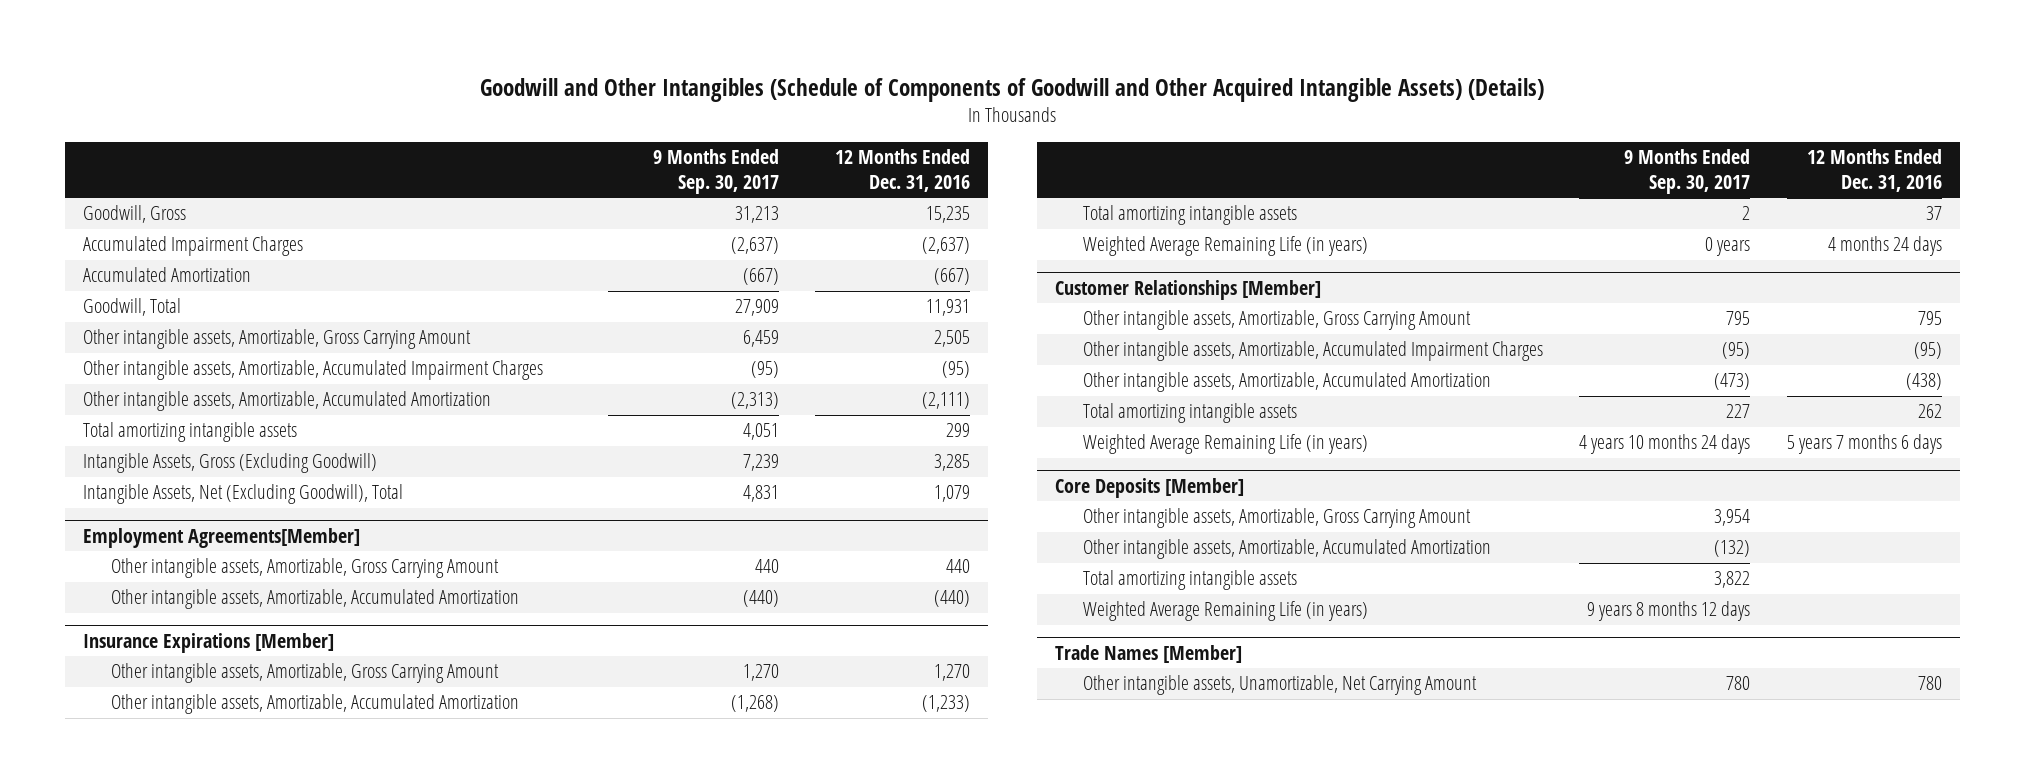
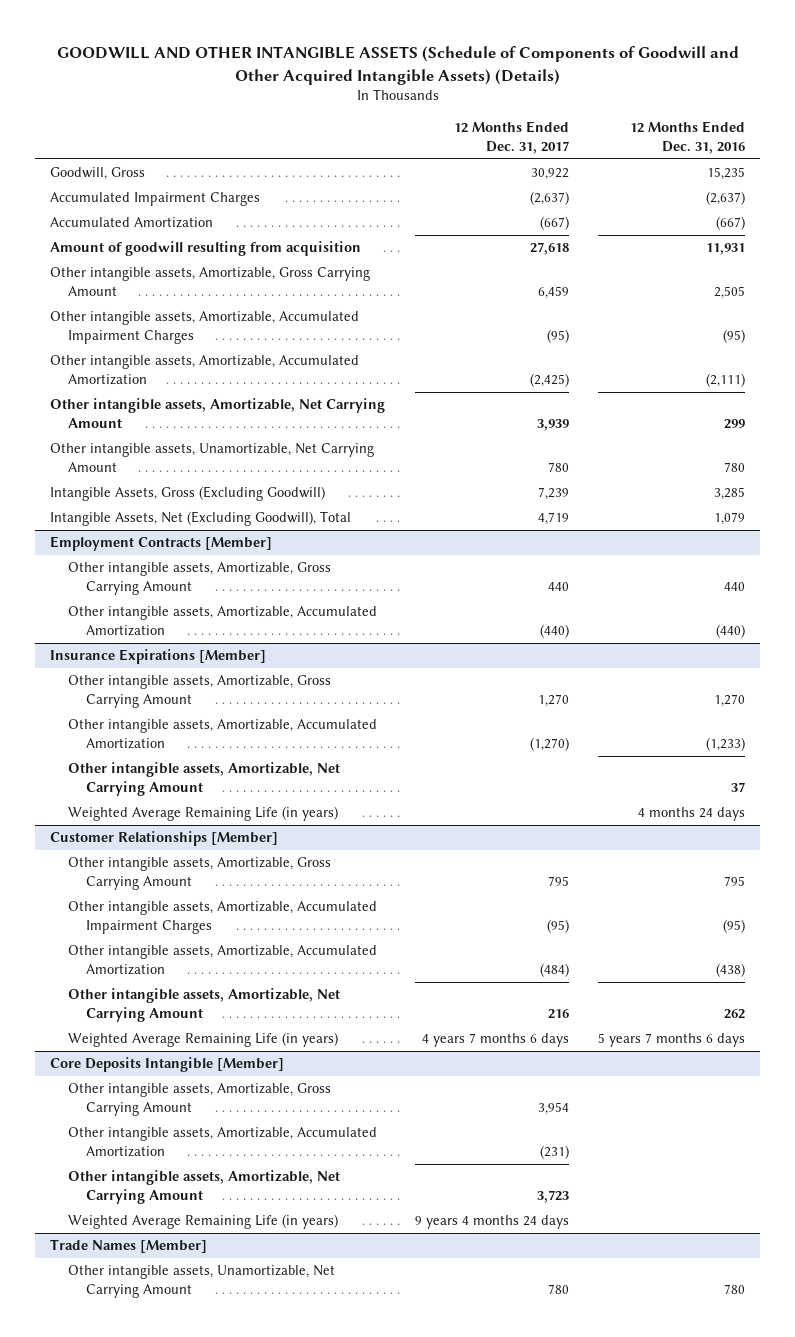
[480,77,1545,102] Goodwill and Other Intangibles (Schedule of Components of Goodwill and Other Acquired Intangible Assets) (Details) -> [56,45,739,85] GOODWILL AND OTHER INTANGIBLE ASSETS (Schedule of Components of Goodwill and Other Acquired Intangible Assets) (Details)
[652,149,779,194] 9 Months Ended Sep. 30, 2017 -> none
none -> [453,121,569,154] 12 Months Ended Dec. 31, 2017
[83,298,182,317] Goodwill, Total -> [50,241,362,257] Amount of goodwill resulting from acquisition
[83,422,298,443] Total amortizing intangible assets -> [50,398,386,429] Other intangible assets, Amortizable, Net Carrying Amount
none -> [50,443,375,473] Other intangible assets, Unamortizable, Net Carrying Amount
[83,527,361,548] Employment Agreements[Member] -> [50,536,273,552] Employment Contracts [Member]
[1083,205,1298,226] Total amortizing intangible assets -> [67,762,340,797] Other intangible assets, Amortizable, Net Carrying Amount
[1083,403,1298,424] Total amortizing intangible assets -> [67,988,340,1023] Other intangible assets, Amortizable, Net Carrying Amount
[1055,477,1245,498] Core Deposits [Member] -> [50,1057,285,1073] Core Deposits Intangible [Member]
[1083,570,1298,591] Total amortizing intangible assets -> [67,1170,340,1205] Other intangible assets, Amortizable, Net Carrying Amount

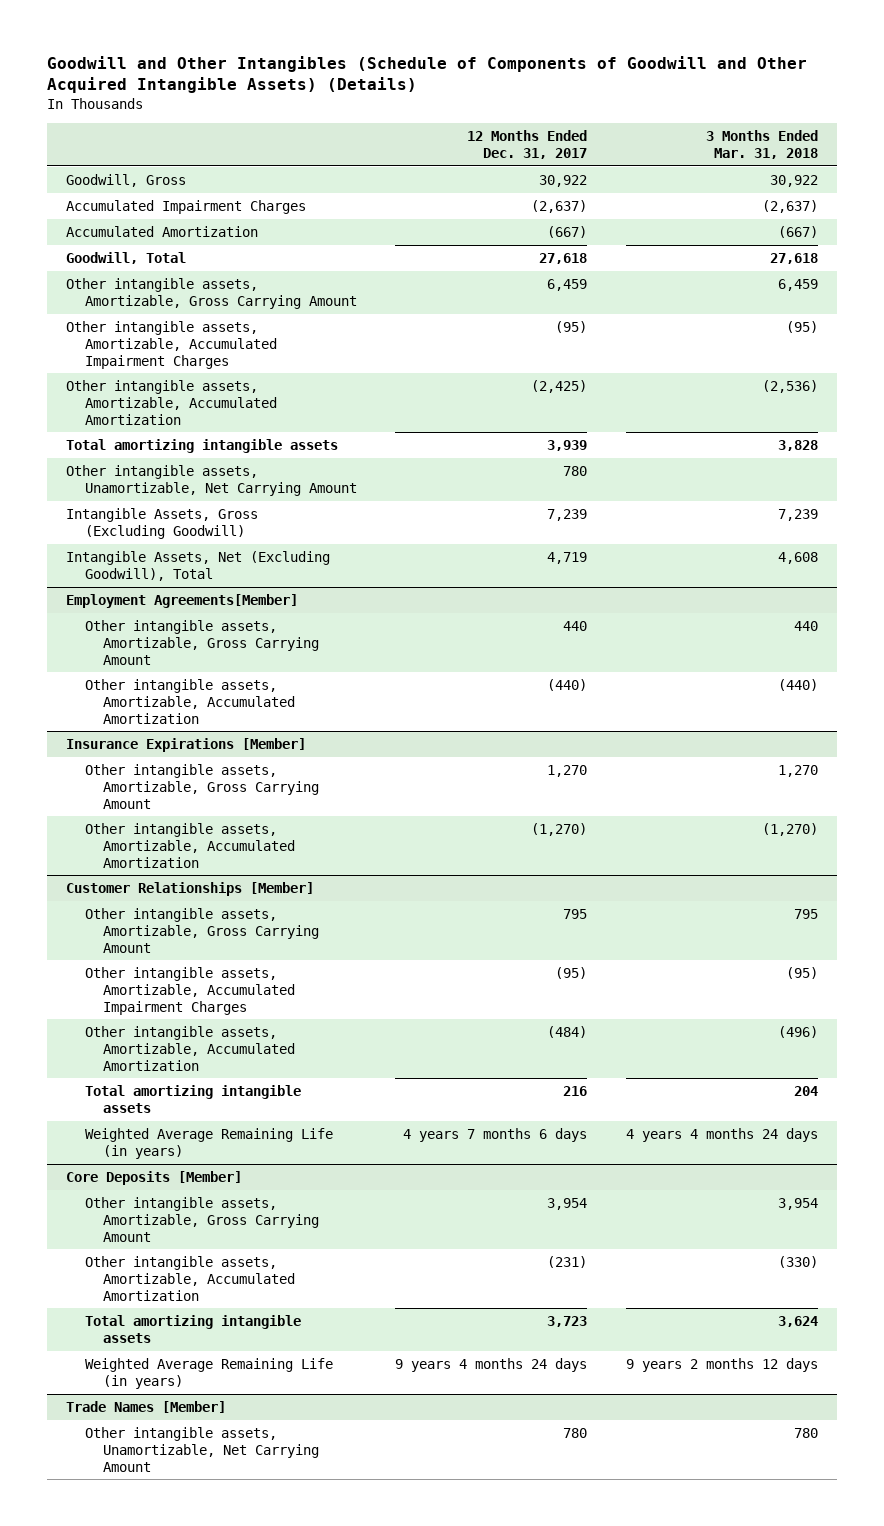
[56,45,739,85] GOODWILL AND OTHER INTANGIBLE ASSETS (Schedule of Components of Goodwill and Other Acquired Intangible Assets) (Details) -> [47,55,808,94] Goodwill and Other Intangibles (Schedule of Components of Goodwill and Other Acquired Intangible Assets) (Details)
[630,121,746,154] 12 Months Ended Dec. 31, 2016 -> none
none -> [705,130,818,160] 3 Months Ended Mar. 31, 2018
[50,241,362,257] Amount of goodwill resulting from acquisition -> [66,251,187,264] Goodwill, Total
[50,398,386,429] Other intangible assets, Amortizable, Net Carrying Amount -> [66,438,339,453] Total amortizing intangible assets
[50,536,273,552] Employment Contracts [Member] -> [66,593,299,608] Employment Agreements[Member]
[67,762,340,797] Other intangible assets, Amortizable, Net Carrying Amount -> none
[67,806,338,822] Weighted Average Remaining Life (in years) -> none
[67,988,340,1023] Other intangible assets, Amortizable, Net Carrying Amount -> [84,1084,301,1113] Total amortizing intangible assets
[50,1057,285,1073] Core Deposits Intangible [Member] -> [66,1170,243,1185] Core Deposits [Member]
[67,1170,340,1205] Other intangible assets, Amortizable, Net Carrying Amount -> [84,1314,301,1343] Total amortizing intangible assets

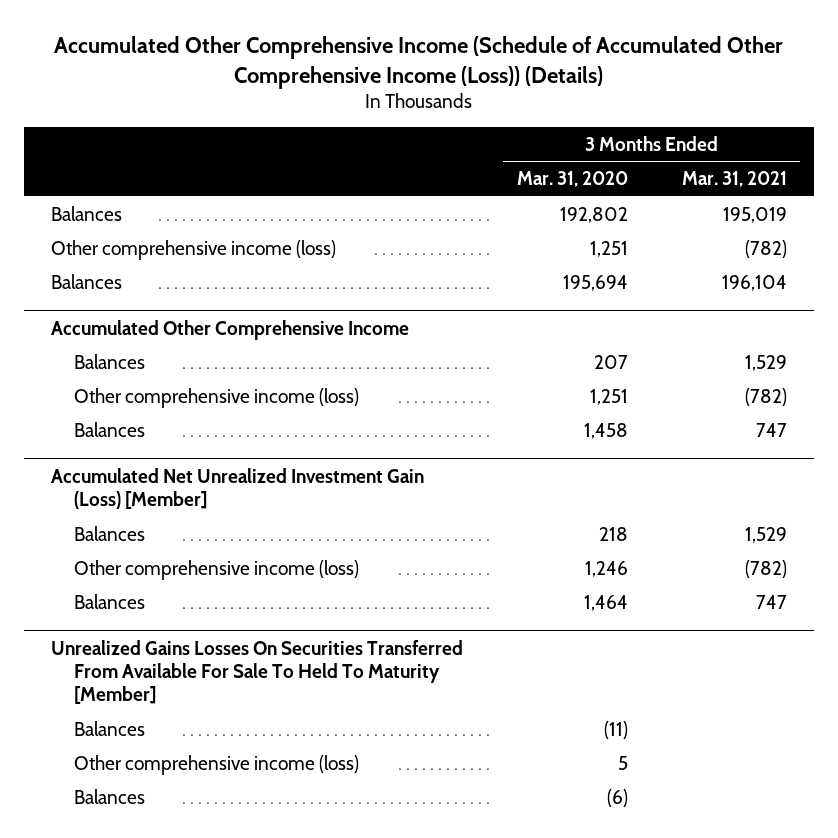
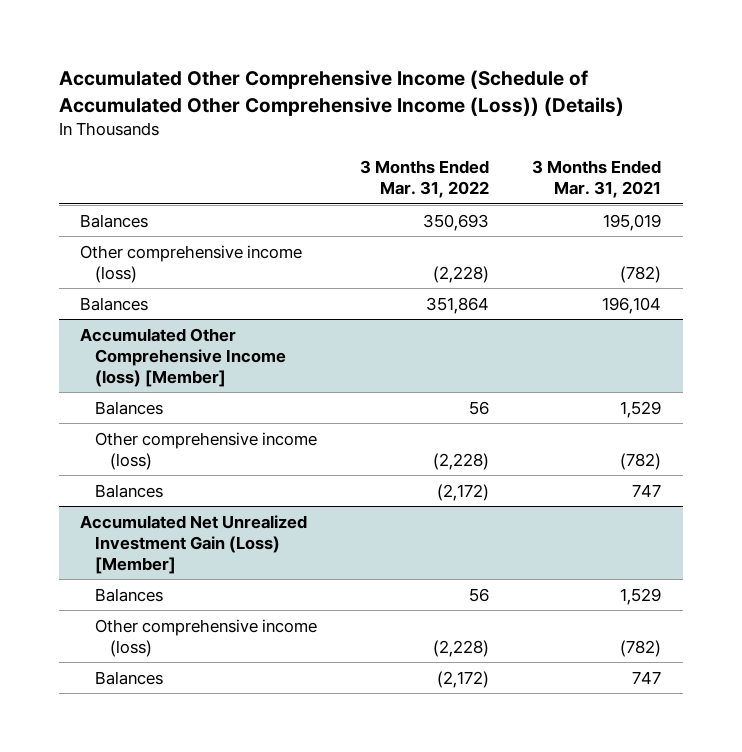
[516,171,628,188] Mar. 31, 2020 -> none
none -> [360,160,490,199] 3 Months Ended Mar. 31, 2022
[50,319,409,340] Accumulated Other Comprehensive Income -> [80,327,287,387] Accumulated Other Comprehensive Income (loss) [Member]
[50,639,463,705] Unrealized Gains Losses On Securities Transferred From Available For Sale To Held To Maturity [Member] -> none
[74,720,146,736] Balances -> none
[74,754,360,775] Other comprehensive income (loss) -> none
[74,788,146,804] Balances -> none

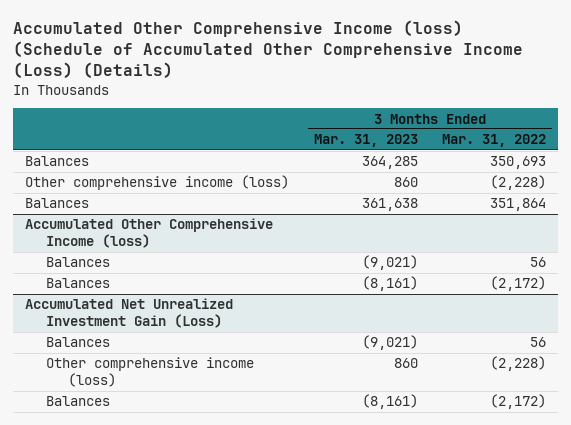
[58,70,624,116] Accumulated Other Comprehensive Income (Schedule of Accumulated Other Comprehensive Income (Loss)) (Details) -> [13,20,524,79] Accumulated Other Comprehensive Income (loss) (Schedule of Accumulated Other Comprehensive Income (Loss) (Details)
[532,160,662,199] 3 Months Ended Mar. 31, 2021 -> none
none -> [313,134,418,148] Mar. 31, 2023
[80,327,287,387] Accumulated Other Comprehensive Income (loss) [Member] -> [25,218,274,249] Accumulated Other Comprehensive Income (loss)
[95,431,318,470] Other comprehensive income (loss) -> none
[80,514,308,574] Accumulated Net Unrealized Investment Gain (Loss) [Member] -> [25,298,234,329] Accumulated Net Unrealized Investment Gain (Loss)

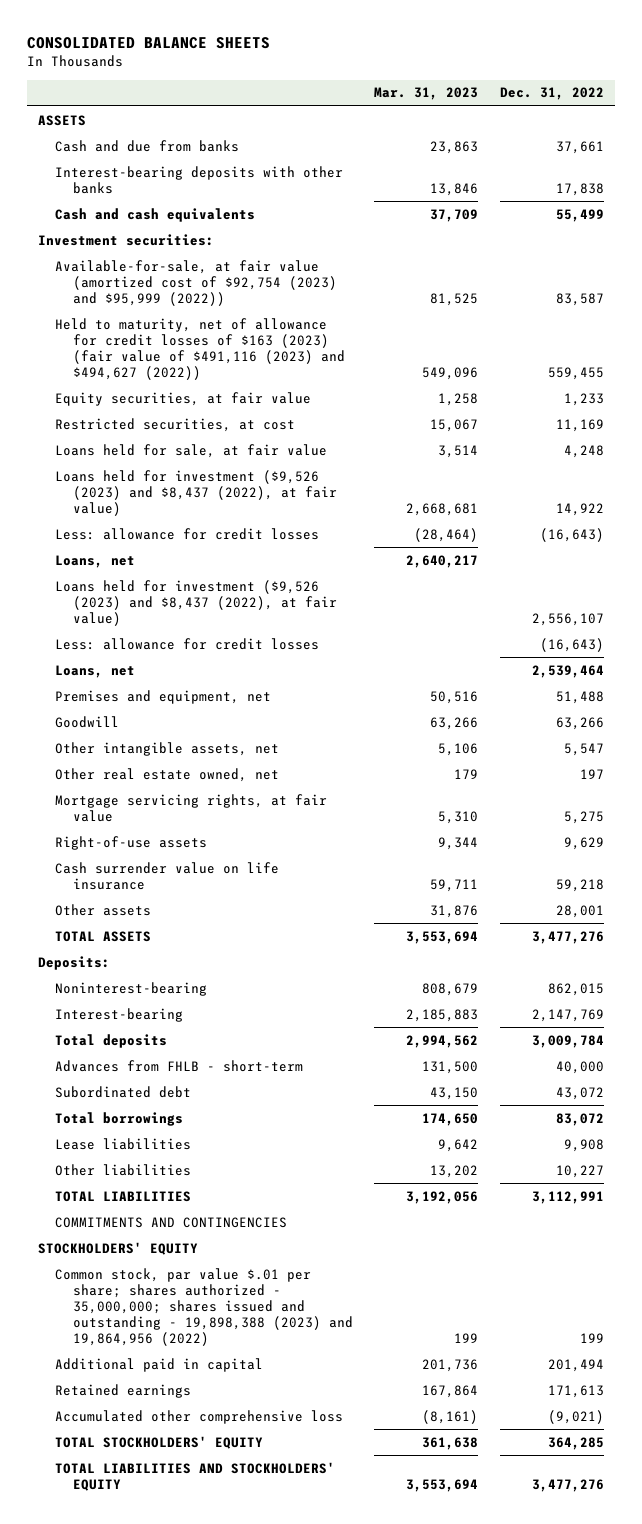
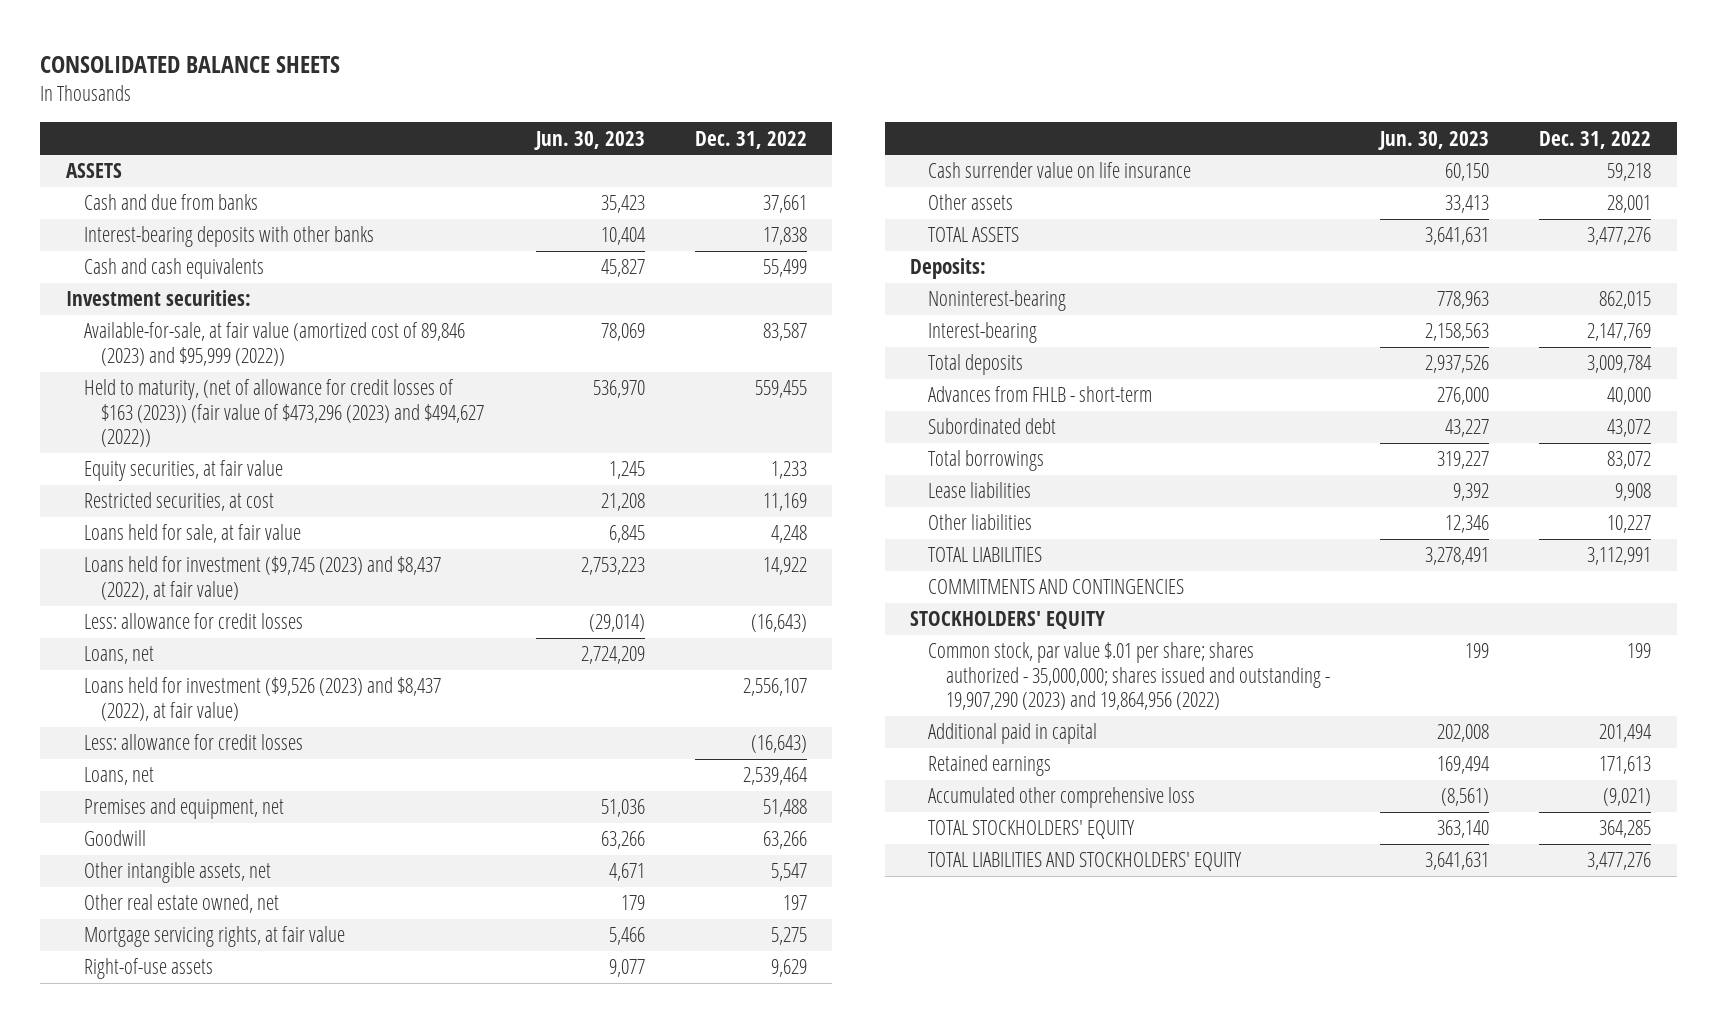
[374,87,479,101] Mar. 31, 2023 -> none
none -> [533,130,645,150] Jun. 30, 2023
[55,259,337,306] Available-for-sale, at fair value (amortized cost of $92,754 (2023) and $95,999 (2022)) -> [83,322,465,366] Available-for-sale, at fair value (amortized cost of 89,846 (2023) and $95,999 (2022))
[55,317,345,380] Held to maturity, net of allowance for credit losses of $163 (2023) (fair value of $491,116 (2023) and $494,627 (2022)) -> [83,379,485,448] Held to maturity, (net of allowance for credit losses of $163 (2023)) (fair value of $473,296 (2023) and $494,627 (2022))
[55,469,337,516] Loans held for investment ($9,526 (2023) and $8,437 (2022), at fair value) -> [83,556,441,600] Loans held for investment ($9,745 (2023) and $8,437 (2022), at fair value)
[55,1267,353,1346] Common stock, par value $.01 per share; shares authorized - 35,000,000; shares issued and outstanding - 19,898,388 (2023) and 19,864,956 (2022) -> [927,642,1330,711] Common stock, par value $.01 per share; shares authorized - 35,000,000; shares issued and outstanding - 19,907,290 (2023) and 19,864,956 (2022)

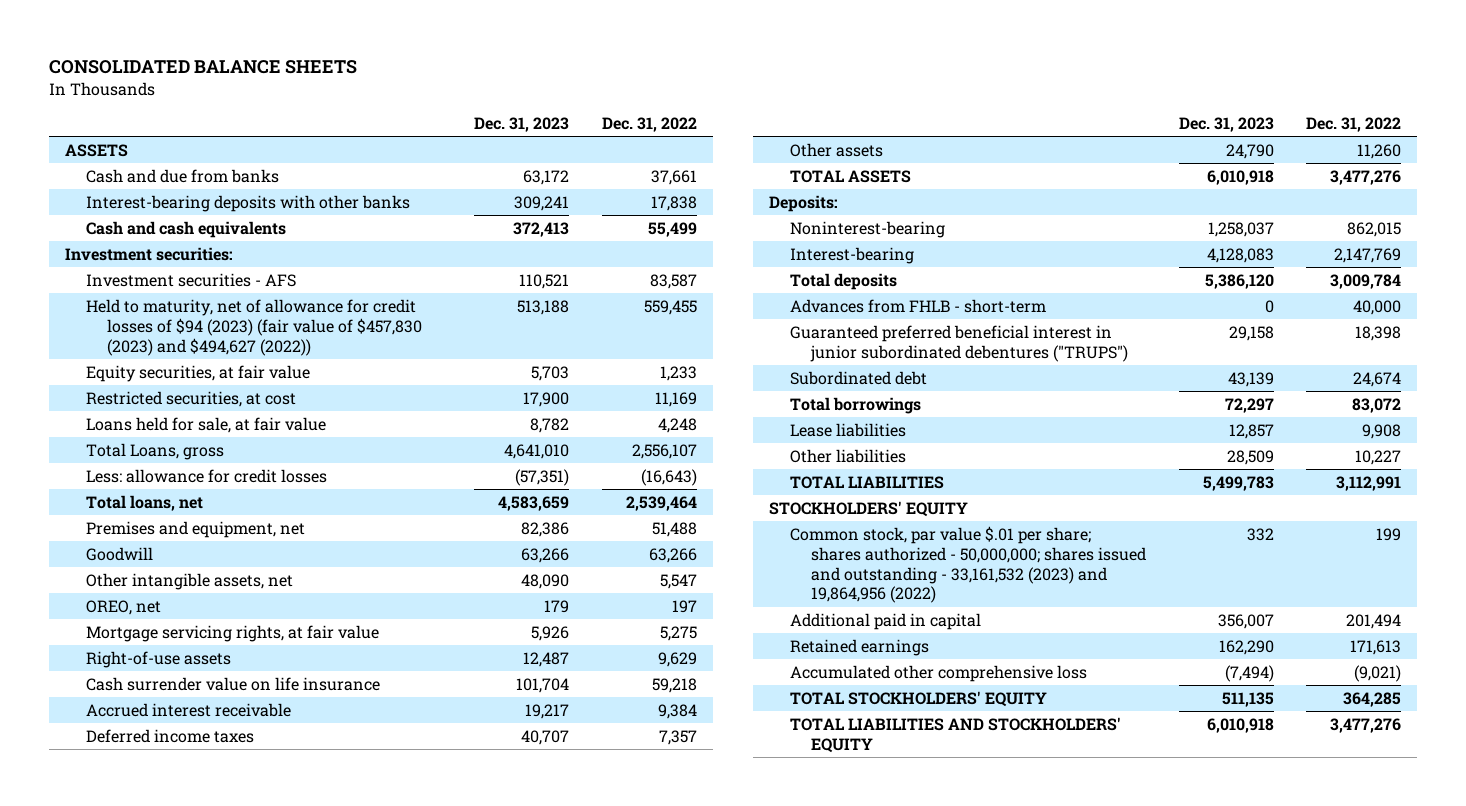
[533,130,645,150] Jun. 30, 2023 -> none
none -> [474,117,570,133] Dec. 31, 2023
[83,322,465,366] Available-for-sale, at fair value (amortized cost of 89,846 (2023) and $95,999 (2022)) -> [85,272,296,287] Investment securities - AFS
[83,379,485,448] Held to maturity, (net of allowance for credit losses of $163 (2023)) (fair value of $473,296 (2023) and $494,627 (2022)) -> [85,298,423,356] Held to maturity, net of allowance for credit losses of $94 (2023) (fair value of $457,830 (2023) and $494,627 (2022))
[83,556,441,600] Loans held for investment ($9,745 (2023) and $8,437 (2022), at fair value) -> none
[83,613,303,630] Less: allowance for credit losses -> none
[83,646,154,665] Loans, net -> none
[83,677,441,721] Loans held for investment ($9,526 (2023) and $8,437 (2022), at fair value) -> [85,442,224,460] Total Loans, gross
[83,767,154,786] Loans, net -> [85,494,203,511] Total loans, net
[83,894,279,914] Other real estate owned, net -> [85,599,161,615] OREO, net
none -> [85,702,291,717] Accrued interest receivable
none -> [85,728,254,743] Deferred income taxes
[1607,195,1652,214] 28,001 -> [1356,143,1401,159] 11,260
none -> [790,324,1129,362] Guaranteed preferred beneficial interest in junior subordinated debentures ("TRUPS")
[1607,419,1652,438] 43,072 -> [1352,371,1401,387] 24,674
[927,579,1184,595] COMMITMENTS AND CONTINGENCIES -> none
[927,642,1330,711] Common stock, par value $.01 per share; shares authorized - 35,000,000; shares issued and outstanding - 19,907,290 (2023) and 19,864,956 (2022) -> [790,525,1147,604] Common stock, par value $.01 per share; shares authorized - 50,000,000; shares issued and outstanding - 33,161,532 (2023) and 19,864,956 (2022)

